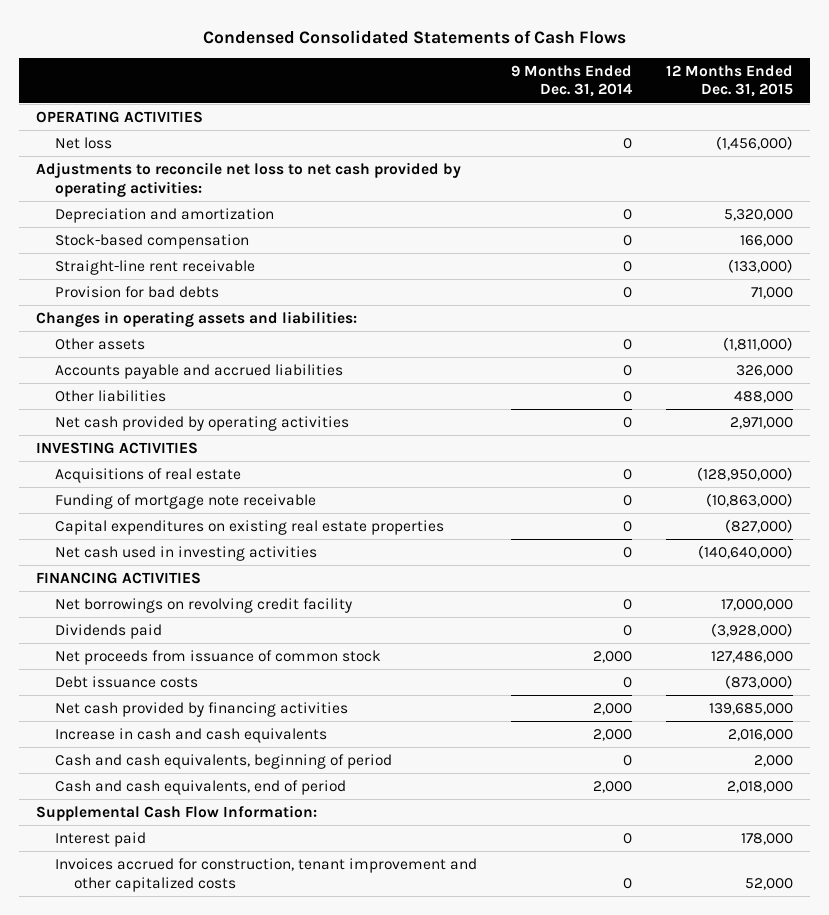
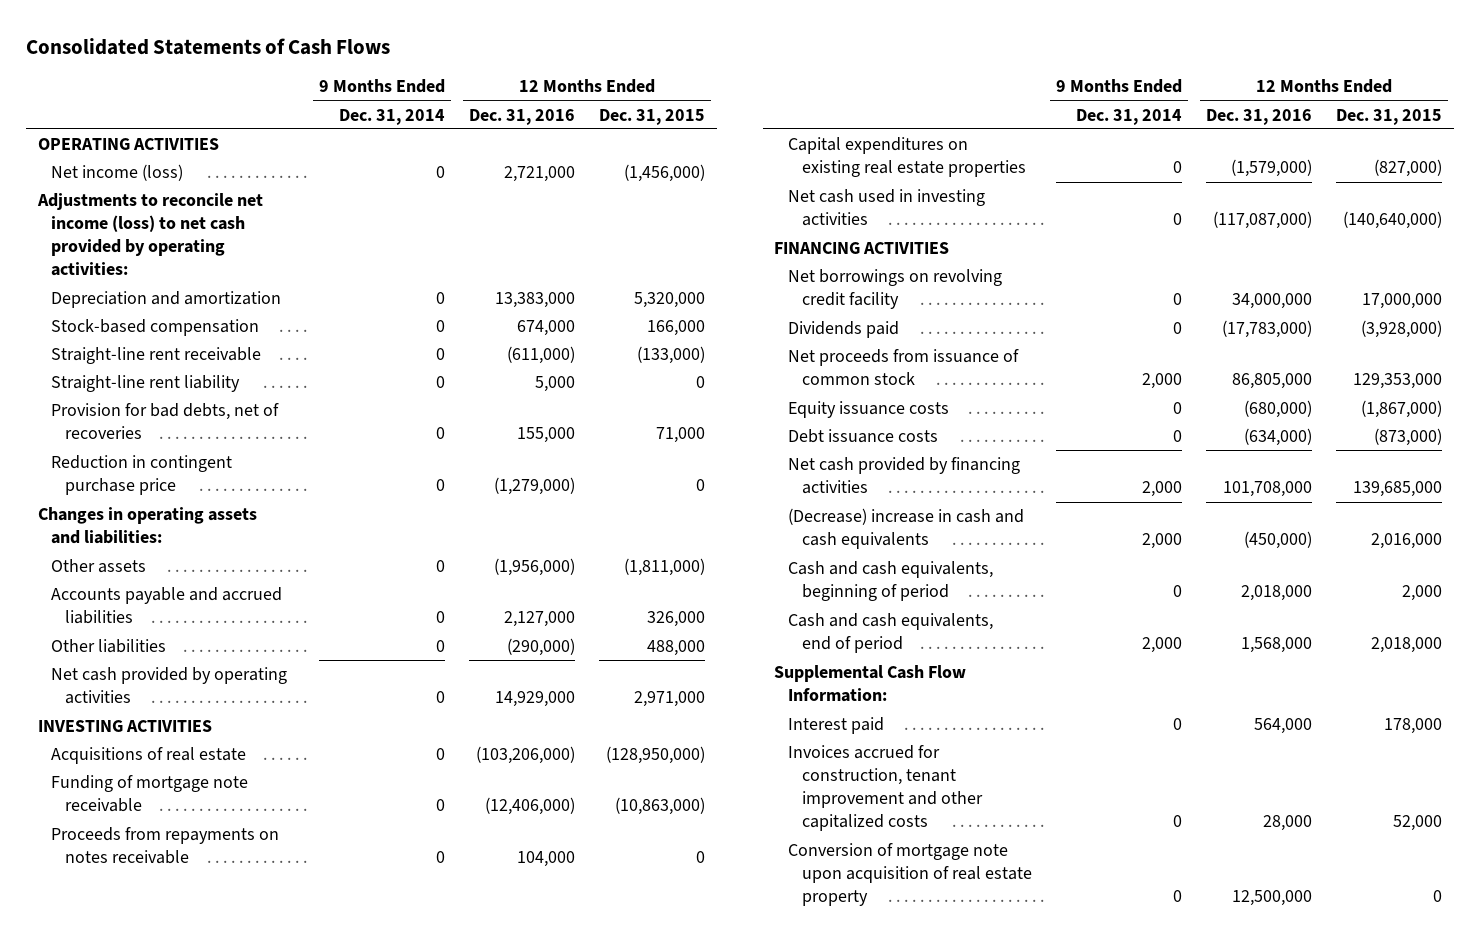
[202,29,626,44] Condensed Consolidated Statements of Cash Flows -> [25,37,390,55] Consolidated Statements of Cash Flows
none -> [469,108,576,125] Dec. 31, 2016
[55,136,113,149] Net loss -> [51,164,184,182] Net income (loss)
[35,161,461,197] Adjustments to reconcile net loss to net cash provided by operating activities: -> [36,193,263,277] Adjustments to reconcile net income (loss) to net cash provided by operating activities:
none -> [51,375,241,393] Straight-line rent liability
[55,285,220,298] Provision for bad debts -> [51,403,280,440] Provision for bad debts, net of recoveries
none -> [51,455,233,496] Reduction in contingent purchase price
none -> [51,827,280,865] Proceeds from repayments on notes receivable
[711,650,794,663] 127,486,000 -> [1353,373,1443,390] 129,353,000
none -> [788,401,950,419] Equity issuance costs
[55,727,328,743] Increase in cash and cash equivalents -> [788,508,1025,550] (Decrease) increase in cash and cash equivalents
none -> [788,843,1033,907] Conversion of mortgage note upon acquisition of real estate property

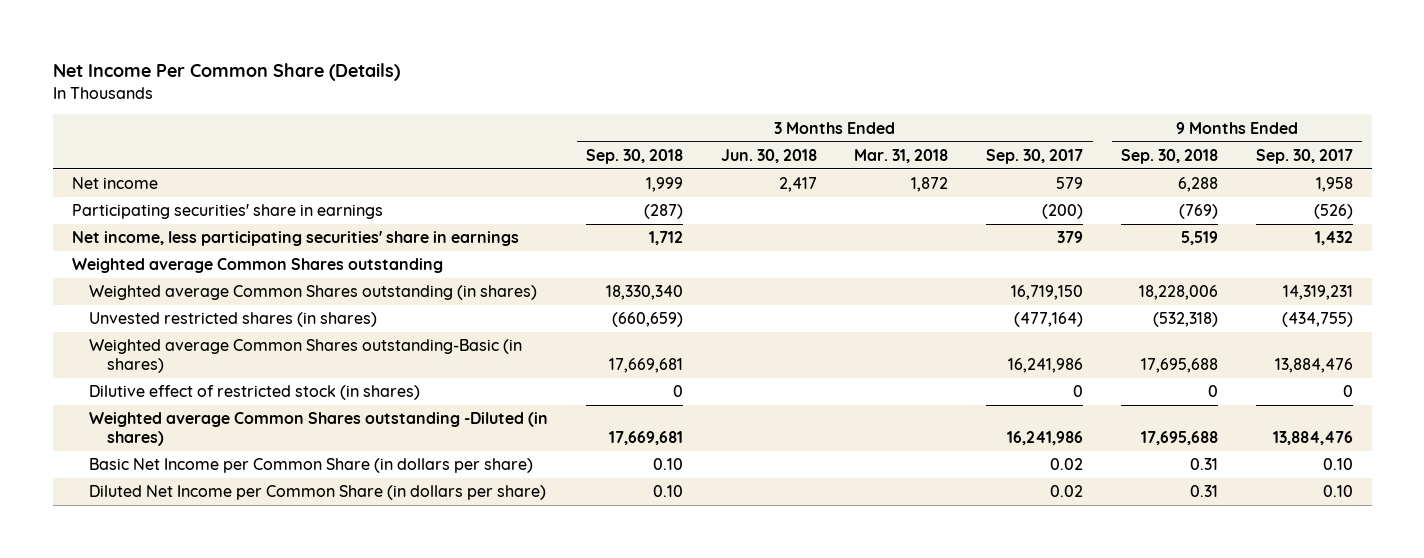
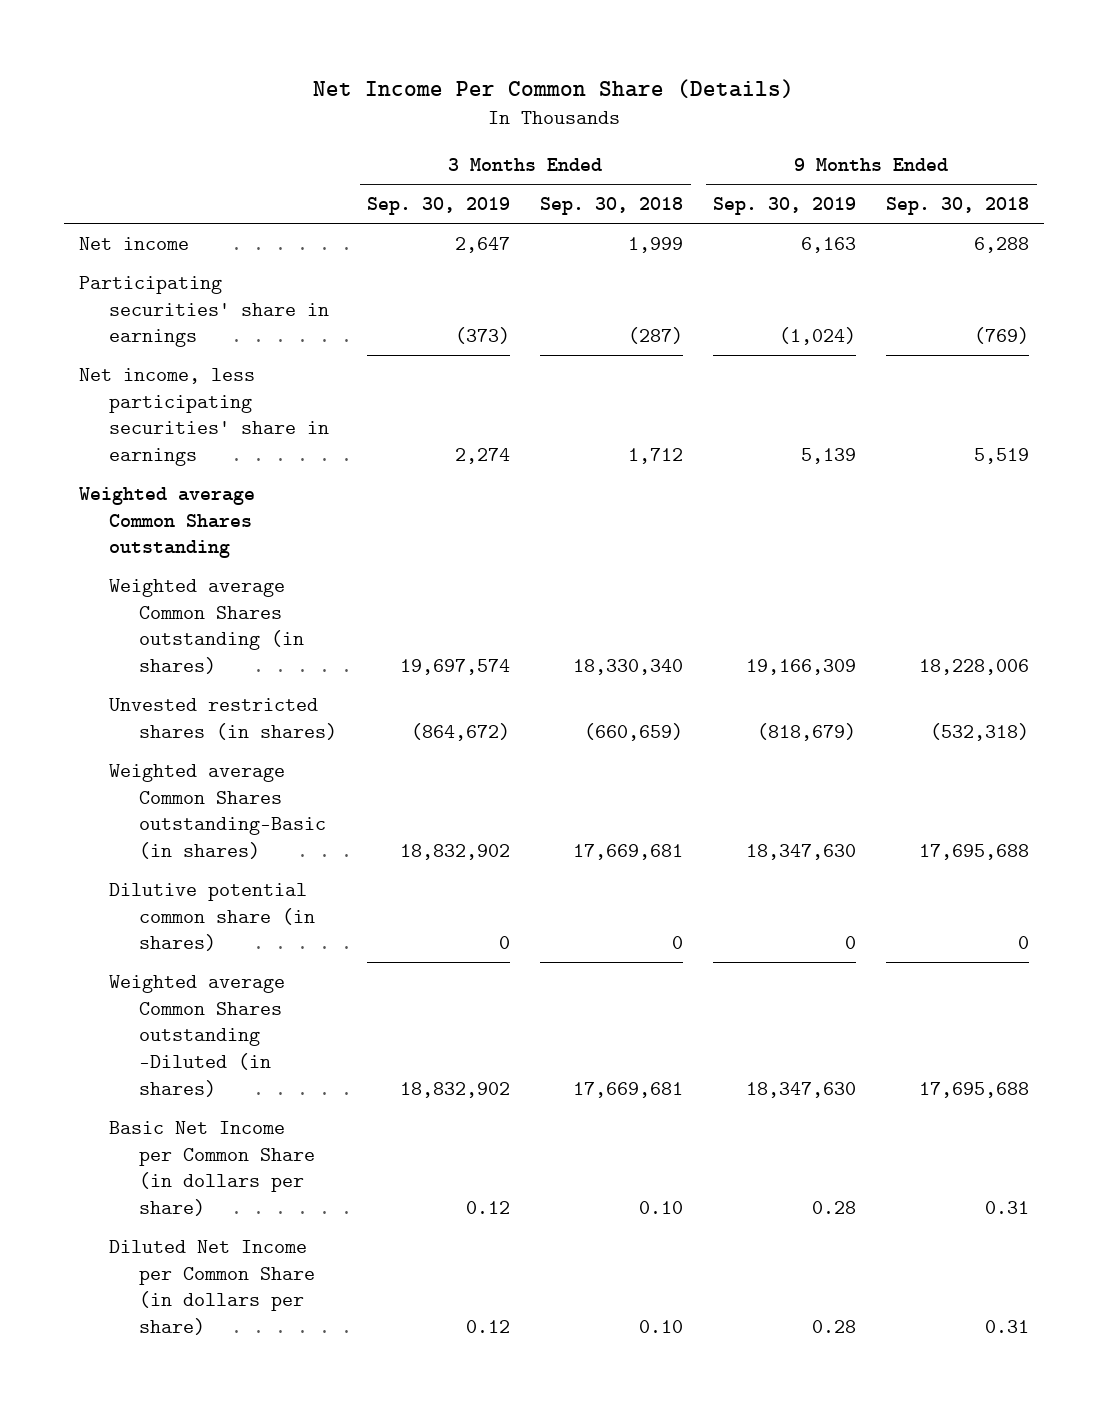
[720,148,817,163] Jun. 30, 2018 -> none
[854,148,949,163] Mar. 31, 2018 -> none
[986,148,1084,164] Sep. 30, 2017 -> none
[1255,148,1353,164] Sep. 30, 2017 -> none
none -> [367,197,511,216] Sep. 30, 2019
none -> [713,197,857,216] Sep. 30, 2019
[89,385,421,401] Dilutive effect of restricted stock (in shares) -> [109,882,316,952] Dilutive potential common share (in shares)

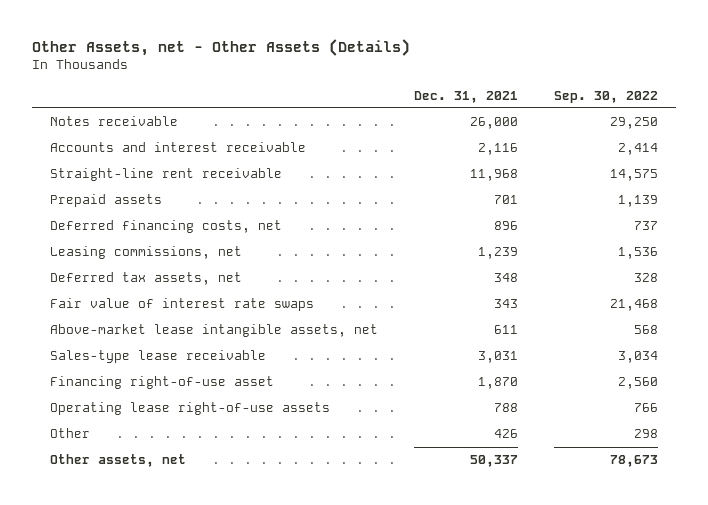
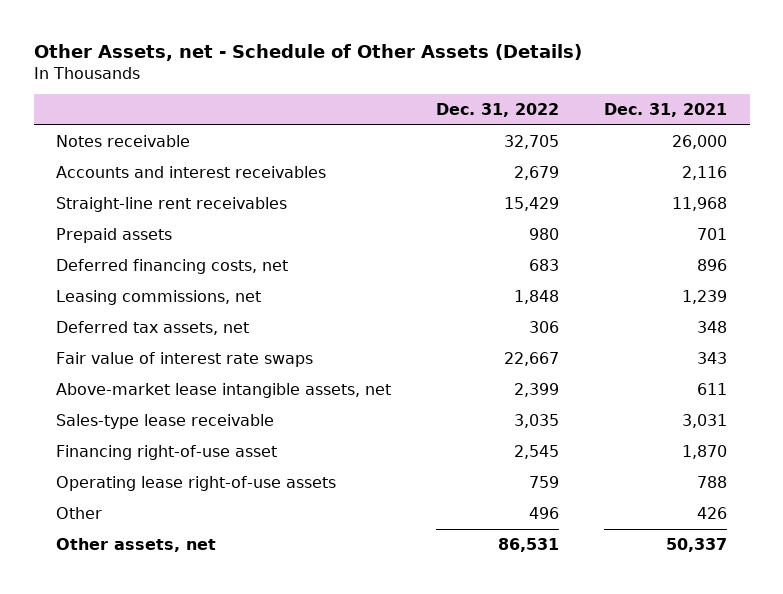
[31,38,410,56] Other Assets, net - Other Assets (Details) -> [33,43,582,61] Other Assets, net - Schedule of Other Assets (Details)
[554,90,659,103] Sep. 30, 2022 -> none
none -> [436,103,560,118] Dec. 31, 2022
[49,142,306,153] Accounts and interest receivable -> [56,165,327,178] Accounts and interest receivables
[49,168,282,182] Straight-line rent receivable -> [56,196,288,212] Straight-line rent receivables

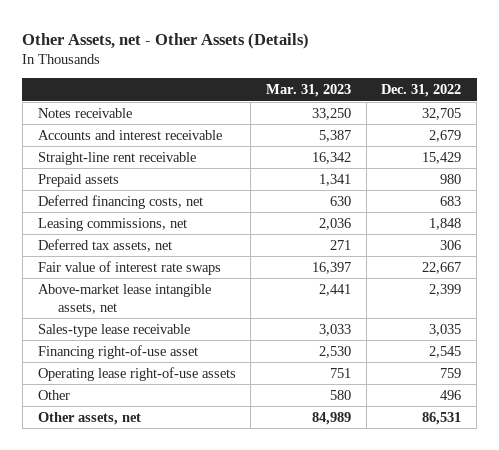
[33,43,582,61] Other Assets, net - Schedule of Other Assets (Details) -> [22,32,310,49] Other Assets, net - Other Assets (Details)
[604,103,728,118] Dec. 31, 2021 -> none
none -> [266,84,352,98] Mar. 31, 2023
[56,165,327,178] Accounts and interest receivables -> [37,129,222,140] Accounts and interest receivable
[56,196,288,212] Straight-line rent receivables -> [37,151,196,165] Straight-line rent receivable

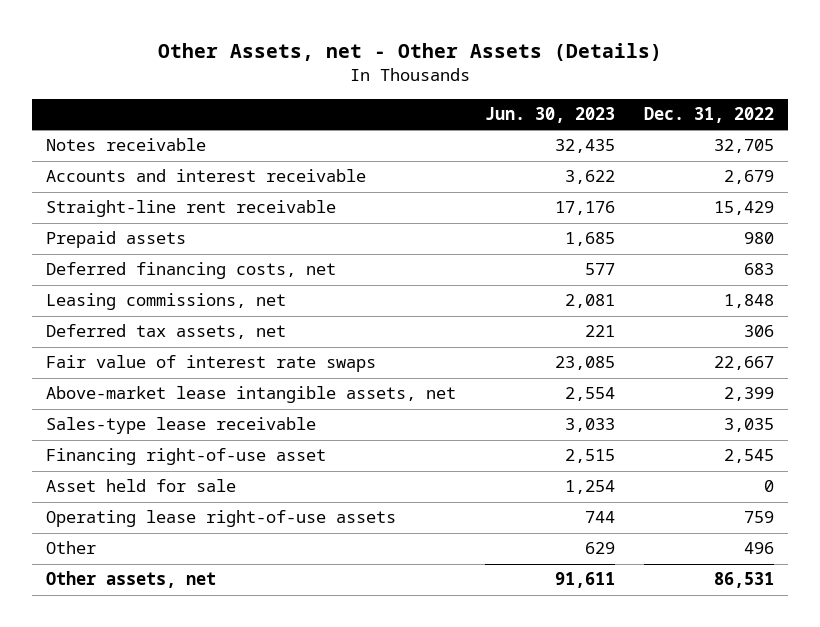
[266,84,352,98] Mar. 31, 2023 -> none
none -> [484,106,615,123] Jun. 30, 2023
none -> [45,479,236,493] Asset held for sale

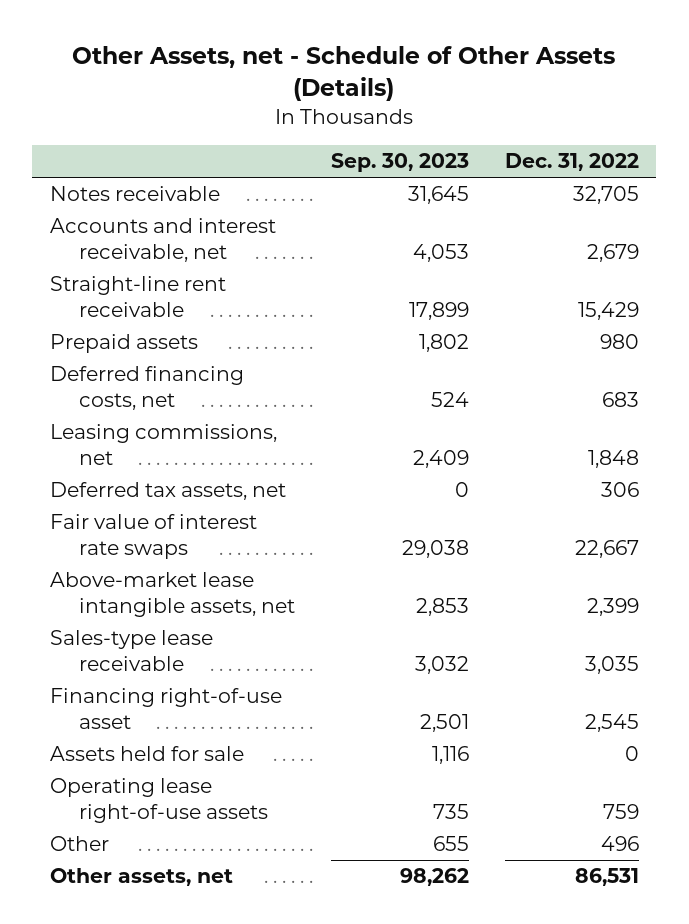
[157,43,662,62] Other Assets, net - Other Assets (Details) -> [72,46,616,102] Other Assets, net - Schedule of Other Assets (Details)
[484,106,615,123] Jun. 30, 2023 -> none
none -> [330,153,469,173] Sep. 30, 2023
[45,169,366,183] Accounts and interest receivable -> [50,218,277,262] Accounts and interest receivable, net
[45,479,236,493] Asset held for sale -> [50,746,245,762] Assets held for sale

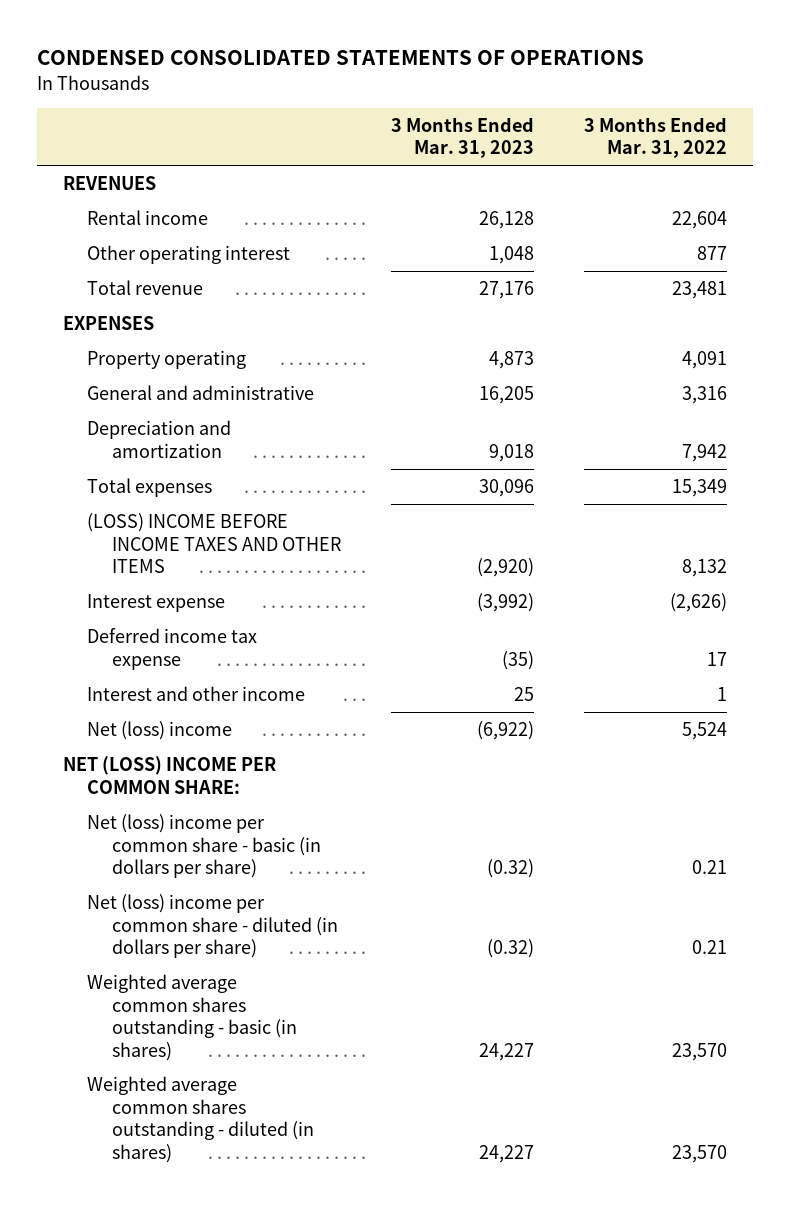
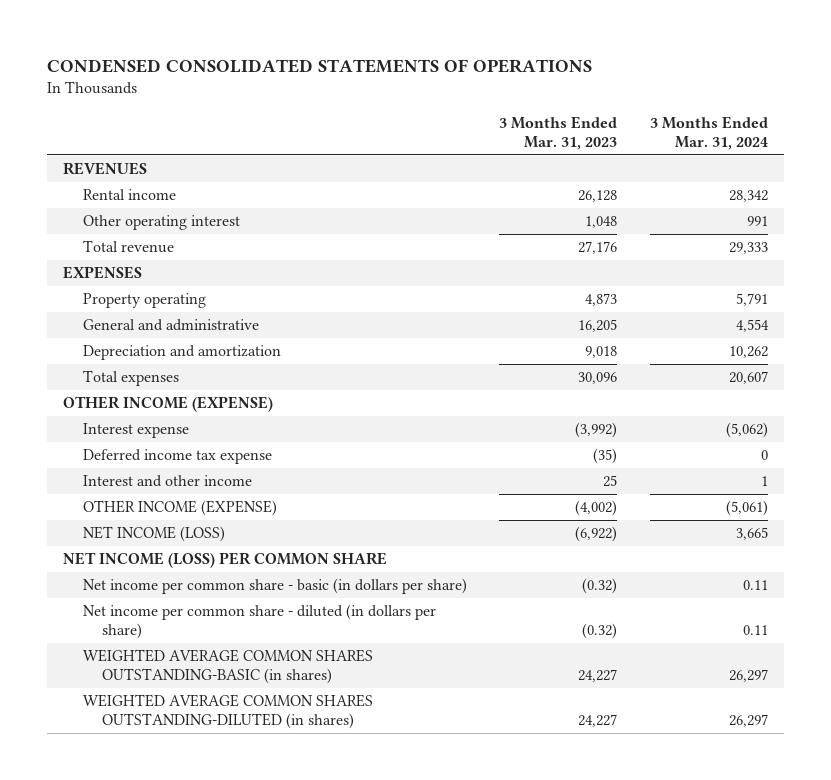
[584,116,728,159] 3 Months Ended Mar. 31, 2022 -> none
none -> [649,116,768,150] 3 Months Ended Mar. 31, 2024
[87,513,342,574] (LOSS) INCOME BEFORE INCOME TAXES AND OTHER ITEMS -> none
none -> [63,396,274,413] OTHER INCOME (EXPENSE)
none -> [82,500,277,517] OTHER INCOME (EXPENSE)
[87,721,233,741] Net (loss) income -> [82,526,225,543] NET INCOME (LOSS)
[62,756,276,794] NET (LOSS) INCOME PER COMMON SHARE: -> [63,552,388,569] NET INCOME (LOSS) PER COMMON SHARE
[87,814,322,879] Net (loss) income per common share - basic (in dollars per share) -> [82,578,467,595] Net income per common share - basic (in dollars per share)
[87,894,339,959] Net (loss) income per common share - diluted (in dollars per share) -> [82,604,436,640] Net income per common share - diluted (in dollars per share)
[87,974,298,1061] Weighted average common shares outstanding - basic (in shares) -> [82,649,373,685] WEIGHTED AVERAGE COMMON SHARES OUTSTANDING-BASIC (in shares)
[87,1076,315,1163] Weighted average common shares outstanding - diluted (in shares) -> [82,694,373,730] WEIGHTED AVERAGE COMMON SHARES OUTSTANDING-DILUTED (in shares)

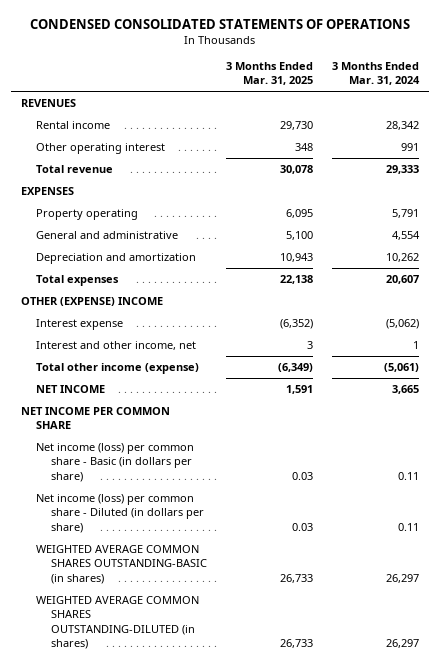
[499,116,618,150] 3 Months Ended Mar. 31, 2023 -> none
none -> [226,61,314,86] 3 Months Ended Mar. 31, 2025
[63,396,274,413] OTHER INCOME (EXPENSE) -> [20,296,163,306] OTHER (EXPENSE) INCOME
[82,449,272,465] Deferred income tax expense -> none
[82,475,252,488] Interest and other income -> [35,340,196,350] Interest and other income, net
[82,500,277,517] OTHER INCOME (EXPENSE) -> [35,362,199,374] Total other income (expense)
[82,526,225,543] NET INCOME (LOSS) -> [35,384,105,393] NET INCOME
[63,552,388,569] NET INCOME (LOSS) PER COMMON SHARE -> [20,406,170,430] NET INCOME PER COMMON SHARE
[82,578,467,595] Net income per common share - basic (in dollars per share) -> [35,442,194,482] Net income (loss) per common share - Basic (in dollars per share)
[82,604,436,640] Net income per common share - diluted (in dollars per share) -> [35,493,204,533] Net income (loss) per common share - Diluted (in dollars per share)

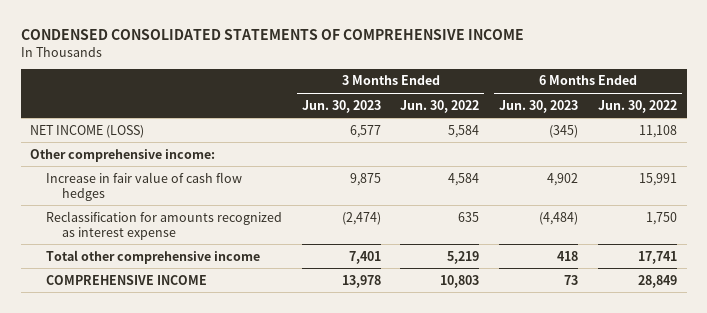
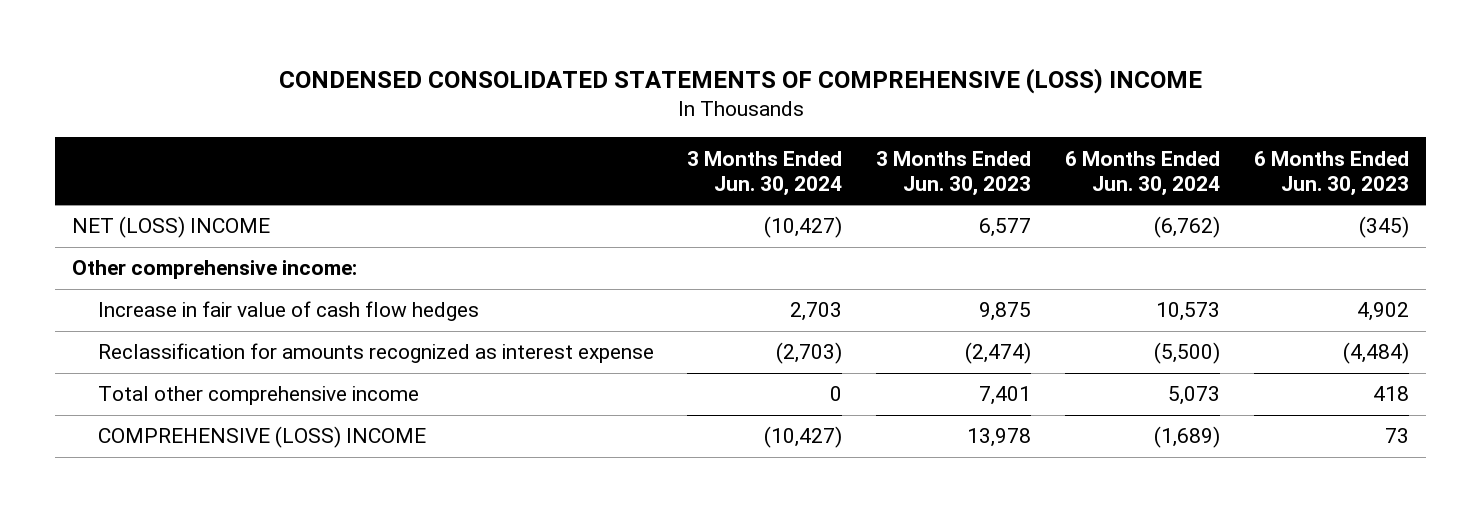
[20,28,524,40] CONDENSED CONSOLIDATED STATEMENTS OF COMPREHENSIVE INCOME -> [278,67,1202,94] CONDENSED CONSOLIDATED STATEMENTS OF COMPREHENSIVE (LOSS) INCOME
[400,99,480,113] Jun. 30, 2022 -> none
[597,99,677,113] Jun. 30, 2022 -> none
none -> [687,150,843,196] 3 Months Ended Jun. 30, 2024
none -> [1065,150,1221,196] 6 Months Ended Jun. 30, 2024
[30,124,145,138] NET INCOME (LOSS) -> [72,216,271,239] NET (LOSS) INCOME
[46,274,208,285] COMPREHENSIVE INCOME -> [97,426,426,449] COMPREHENSIVE (LOSS) INCOME

